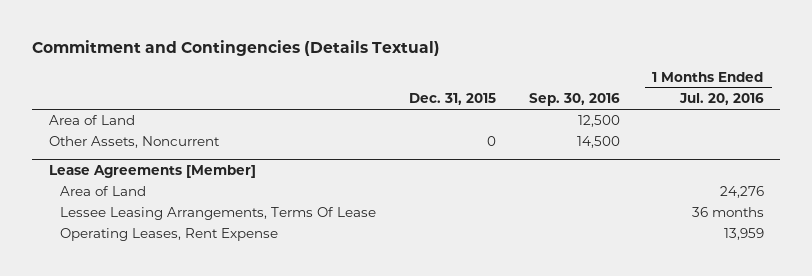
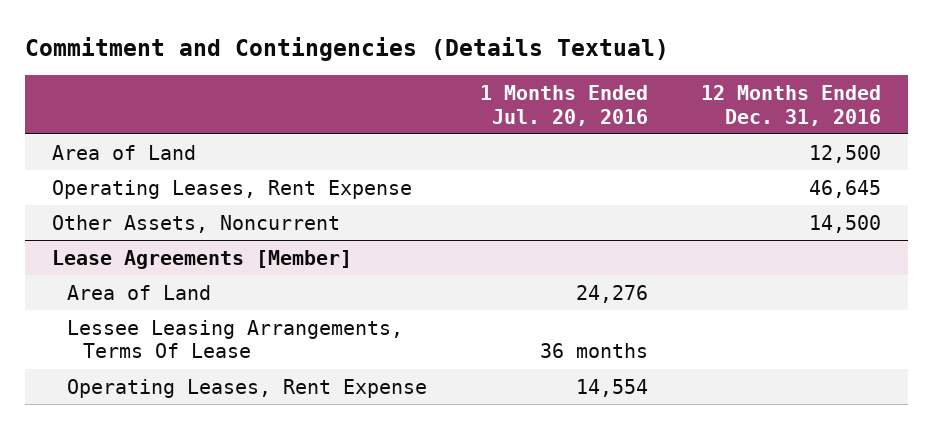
[408,93,496,106] Dec. 31, 2015 -> none
[528,93,620,107] Sep. 30, 2016 -> none
none -> [701,84,882,126] 12 Months Ended Dec. 31, 2016
none -> [51,179,412,199] Operating Leases, Rent Expense
[723,228,764,241] 13,959 -> [576,378,649,397] 14,554

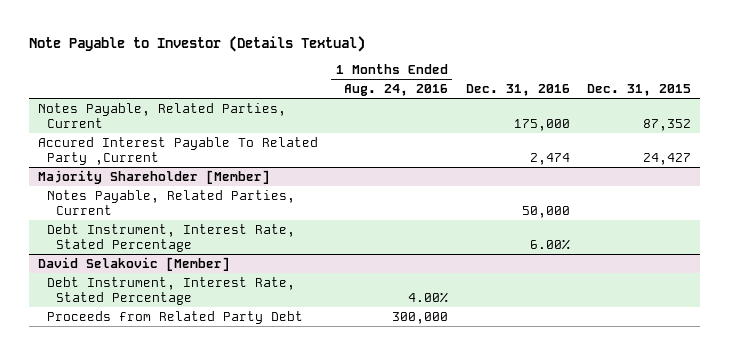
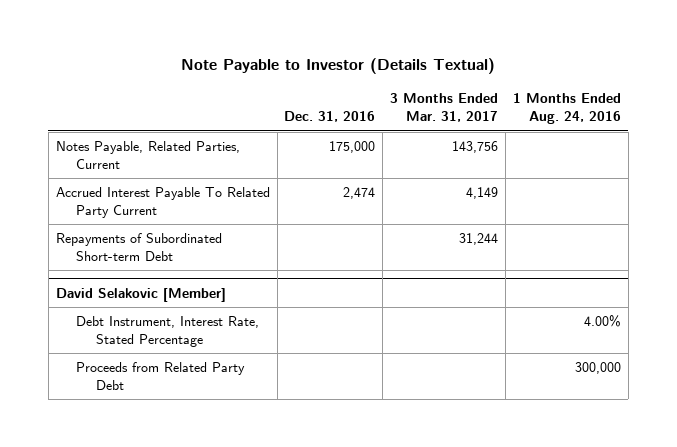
[587,83,692,96] Dec. 31, 2015 -> none
none -> [390,93,499,123] 3 Months Ended Mar. 31, 2017
[37,169,270,184] Majority Shareholder [Member] -> none
[47,189,296,215] Notes Payable, Related Parties, Current -> none
[47,223,296,252] Debt Instrument, Interest Rate, Stated Percentage -> none
[37,136,318,165] Accured Interest Payable To Related Party ,Current -> [55,187,270,219] Accrued Interest Payable To Related Party Current
none -> [55,233,222,262] Repayments of Subordinated Short-term Debt

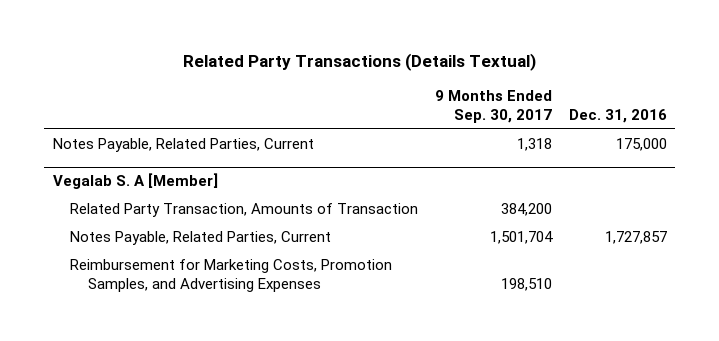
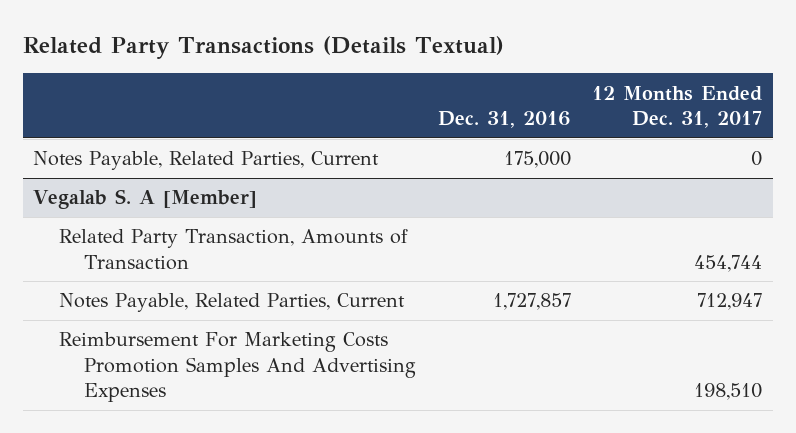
[435,90,553,123] 9 Months Ended Sep. 30, 2017 -> none
none -> [592,85,763,129] 12 Months Ended Dec. 31, 2017
[70,259,393,292] Reimbursement for Marketing Costs, Promotion Samples, and Advertising Expenses -> [58,332,417,403] Reimbursement For Marketing Costs Promotion Samples And Advertising Expenses

